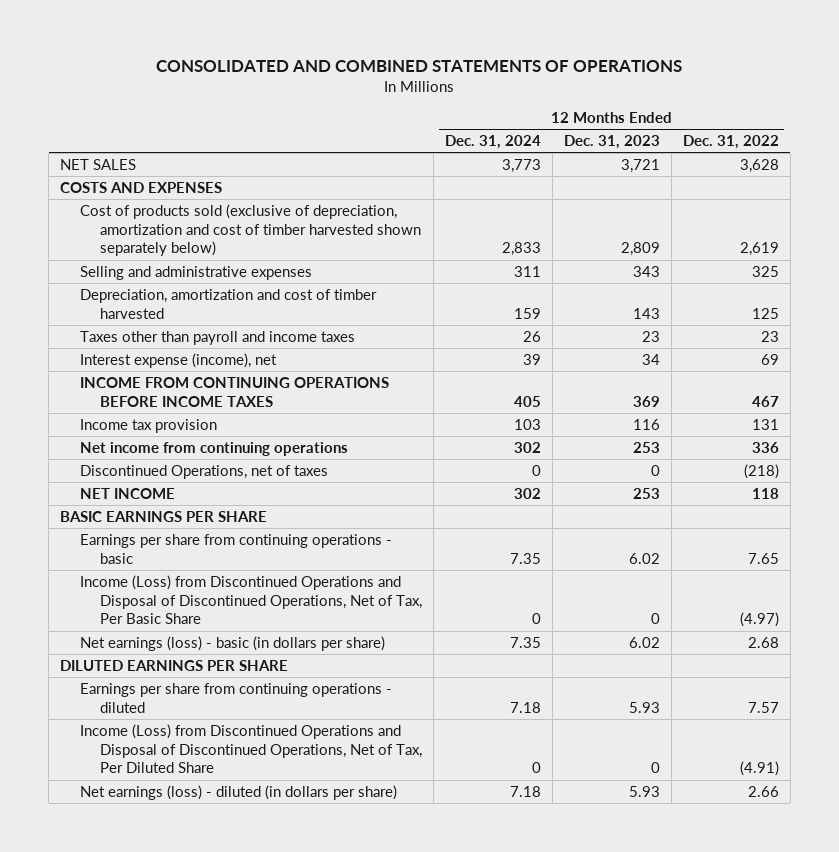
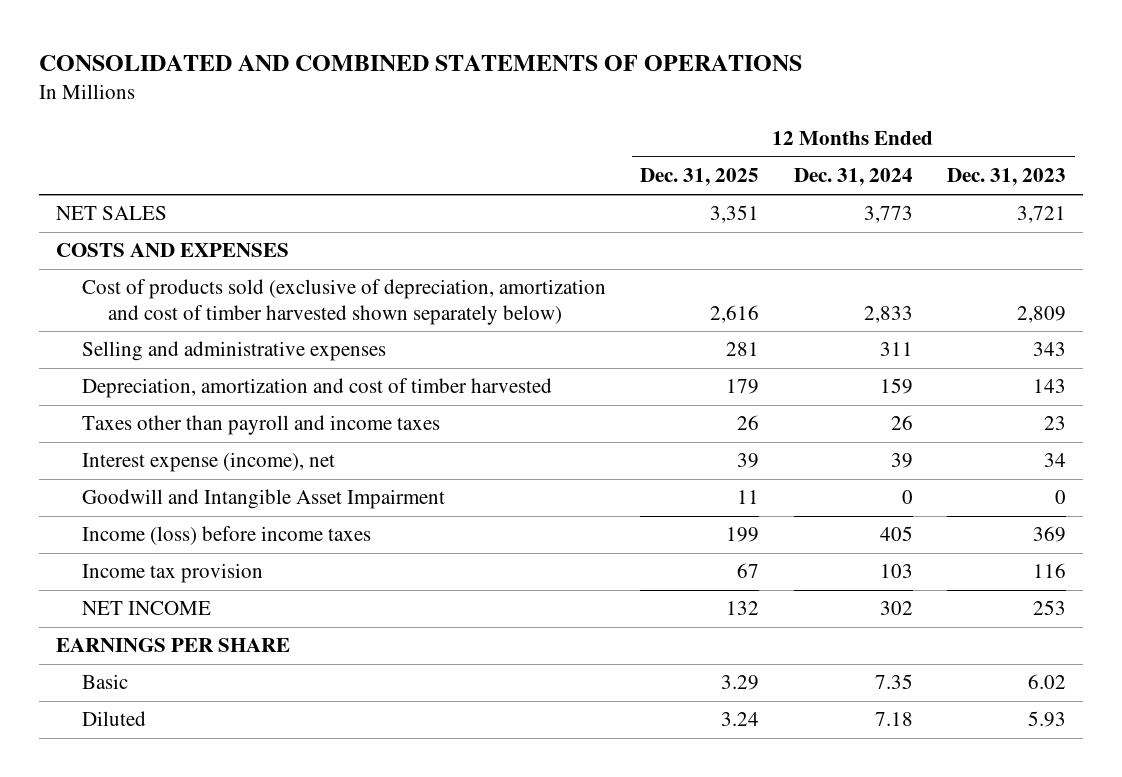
[682,135,779,150] Dec. 31, 2022 -> none
none -> [640,168,760,187] Dec. 31, 2025
none -> [82,489,446,510] Goodwill and Intangible Asset Impairment
[80,376,390,407] INCOME FROM CONTINUING OPERATIONS BEFORE INCOME TAXES -> [82,526,372,546] Income (loss) before income taxes
[80,441,349,456] Net income from continuing operations -> none
[80,464,329,479] Discontinued Operations, net of taxes -> none
[80,533,393,564] Earnings per share from continuing operations - basic -> none
[80,574,423,625] Income (Loss) from Discontinued Operations and Disposal of Discontinued Operations, Net of Tax, Per Basic Share -> none
[60,659,289,671] DILUTED EARNINGS PER SHARE -> none
[80,682,393,713] Earnings per share from continuing operations - diluted -> none
[80,723,423,774] Income (Loss) from Discontinued Operations and Disposal of Discontinued Operations, Net of Tax, Per Diluted Share -> none
[60,510,268,522] BASIC EARNINGS PER SHARE -> [55,638,290,653] EARNINGS PER SHARE
[80,635,386,651] Net earnings (loss) - basic (in dollars per share) -> [82,674,129,690] Basic
[80,784,398,800] Net earnings (loss) - diluted (in dollars per share) -> [82,711,147,727] Diluted

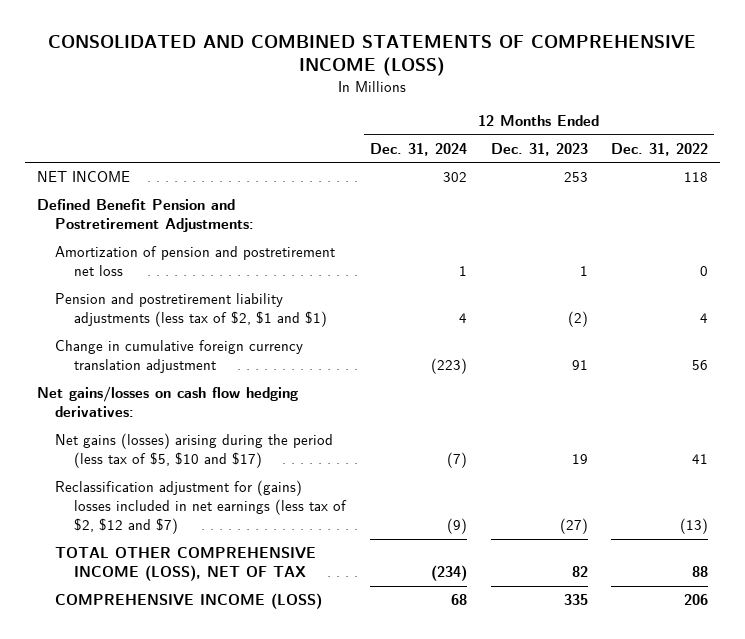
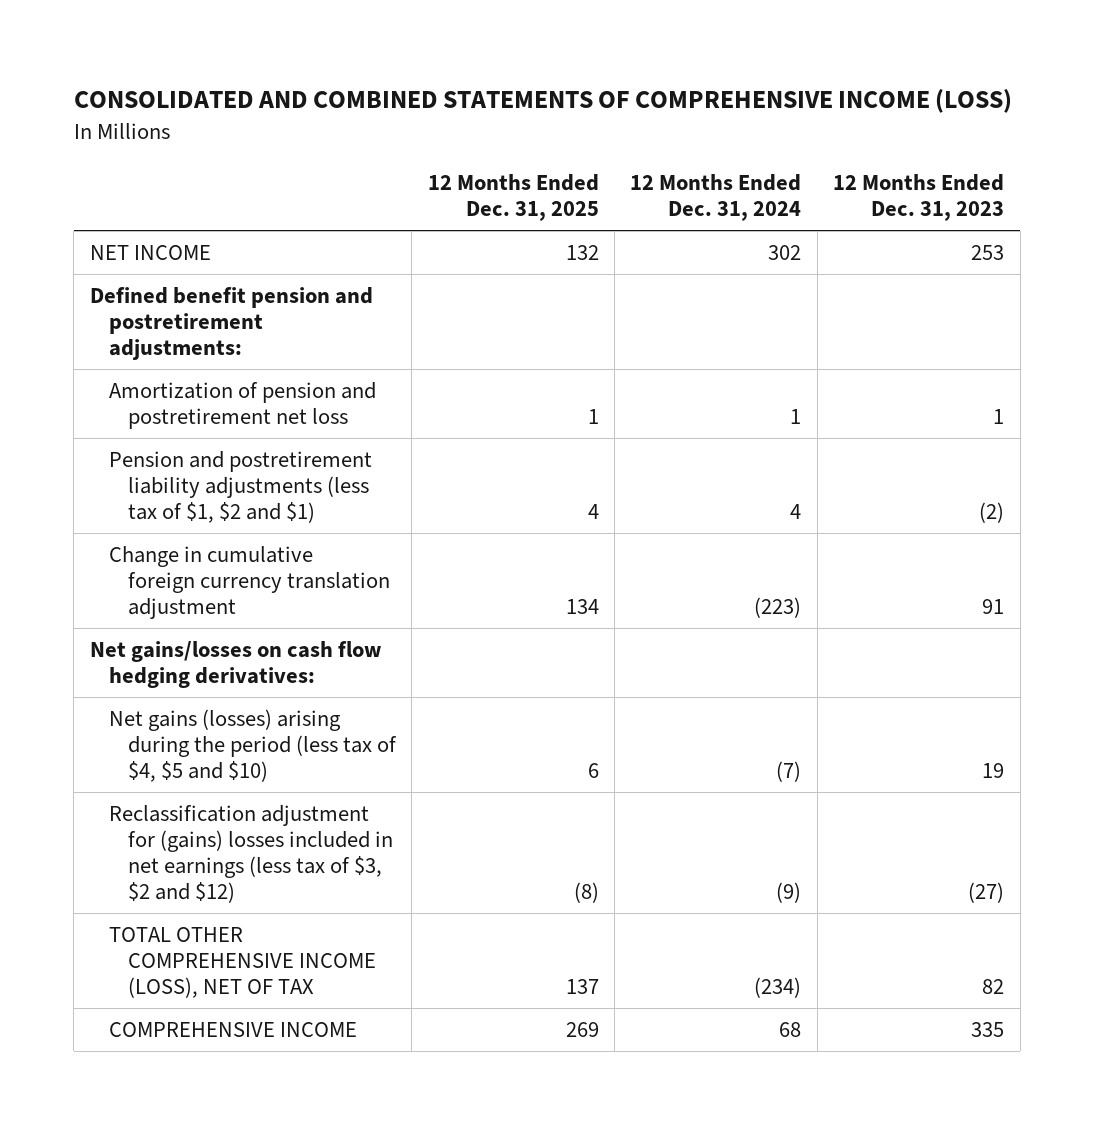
[611,142,709,156] Dec. 31, 2022 -> none
none -> [427,173,599,222] 12 Months Ended Dec. 31, 2025
[36,199,255,233] Defined Benefit Pension and Postretirement Adjustments: -> [89,286,373,361] Defined benefit pension and postretirement adjustments:
[55,293,327,328] Pension and postretirement liability adjustments (less tax of $2, $1 and $1) -> [108,450,372,524] Pension and postretirement liability adjustments (less tax of $1, $2 and $1)
[55,433,334,469] Net gains (losses) arising during the period (less tax of $5, $10 and $17) -> [108,708,397,783] Net gains (losses) arising during the period (less tax of $4, $5 and $10)
[55,480,347,535] Reclassification adjustment for (gains) losses included in net earnings (less tax of $2, $12 and $7) -> [108,804,393,904] Reclassification adjustment for (gains) losses included in net earnings (less tax of $3, $2 and $12)
[55,593,323,610] COMPREHENSIVE INCOME (LOSS) -> [108,1021,357,1037] COMPREHENSIVE INCOME

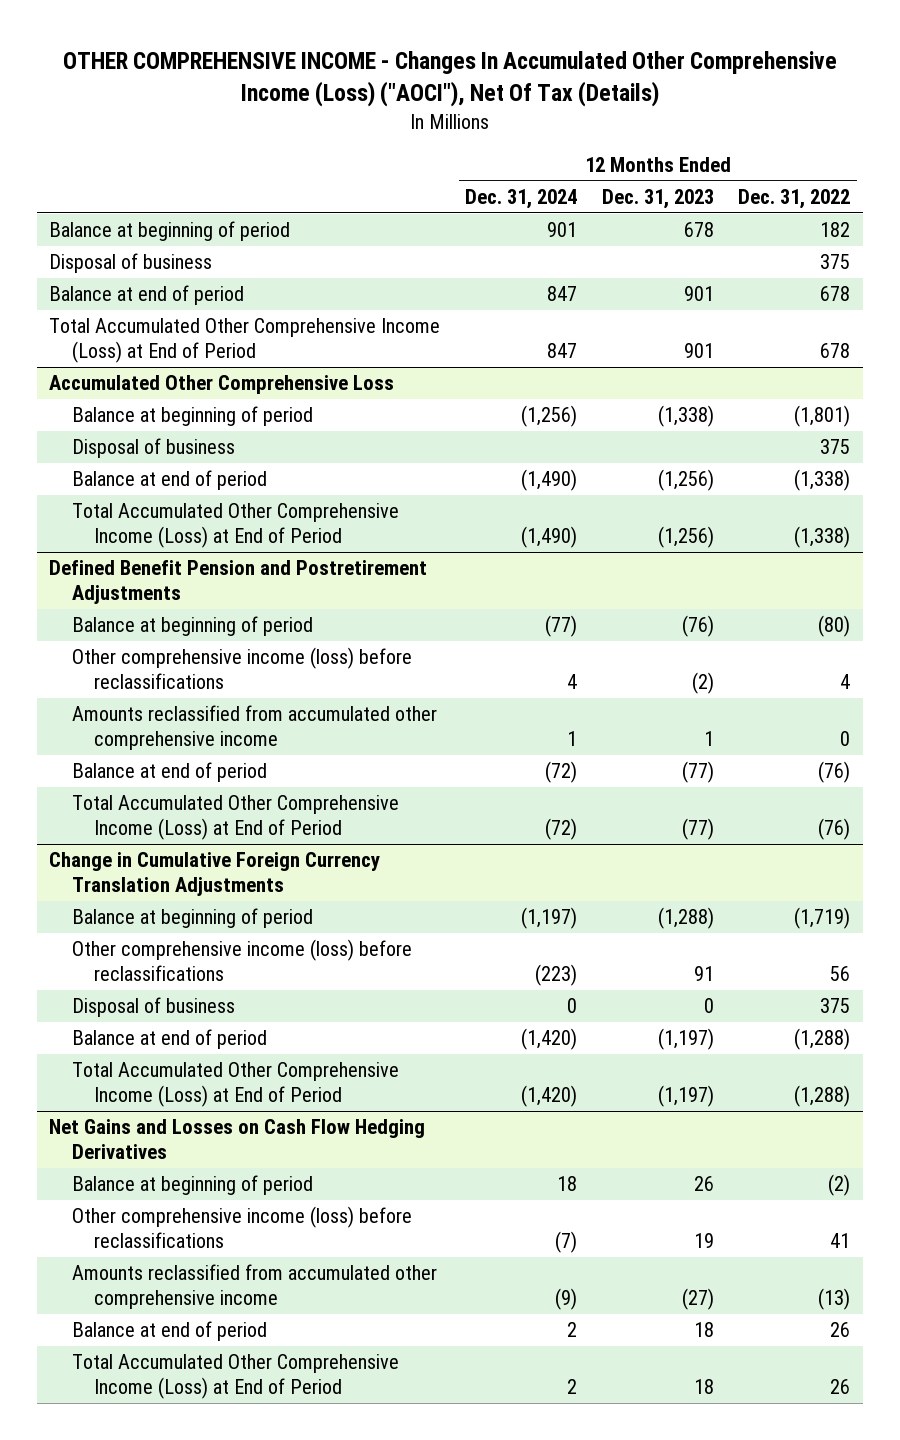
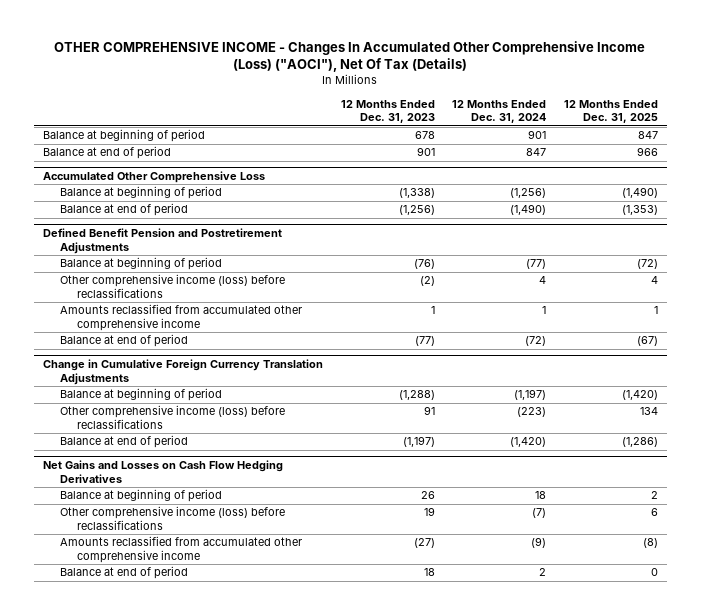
[738,189,851,210] Dec. 31, 2022 -> none
none -> [563,99,658,124] 12 Months Ended Dec. 31, 2025
[49,253,213,274] Disposal of business -> none
[49,318,441,364] Total Accumulated Other Comprehensive Income (Loss) at End of Period -> none
[71,438,235,459] Disposal of business -> none
[71,503,399,549] Total Accumulated Other Comprehensive Income (Loss) at End of Period -> none
[71,795,399,841] Total Accumulated Other Comprehensive Income (Loss) at End of Period -> none
[71,997,235,1018] Disposal of business -> none
[71,1062,399,1108] Total Accumulated Other Comprehensive Income (Loss) at End of Period -> none
[71,1354,399,1400] Total Accumulated Other Comprehensive Income (Loss) at End of Period -> none

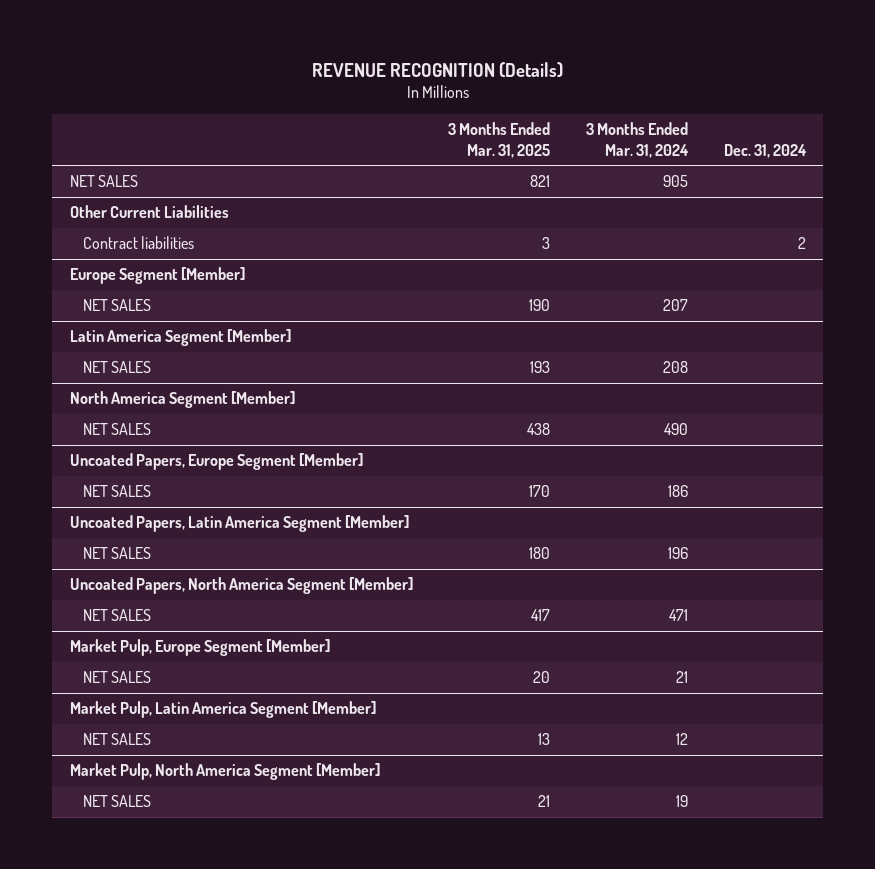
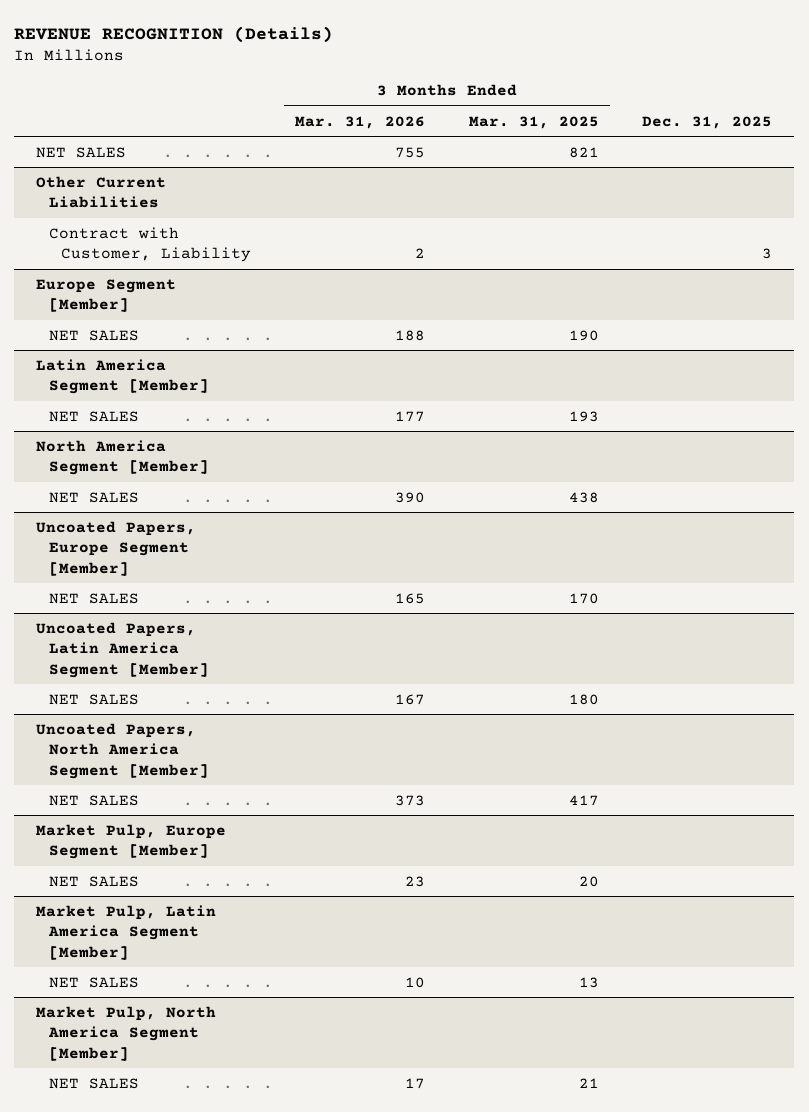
[585,122,689,158] 3 Months Ended Mar. 31, 2024 -> none
[723,143,807,158] Dec. 31, 2024 -> none
none -> [294,115,425,129] Mar. 31, 2026
none -> [642,115,773,129] Dec. 31, 2025
[82,236,194,250] Contract liabilities -> none
none -> [48,226,252,263] Contract with Customer, Liability

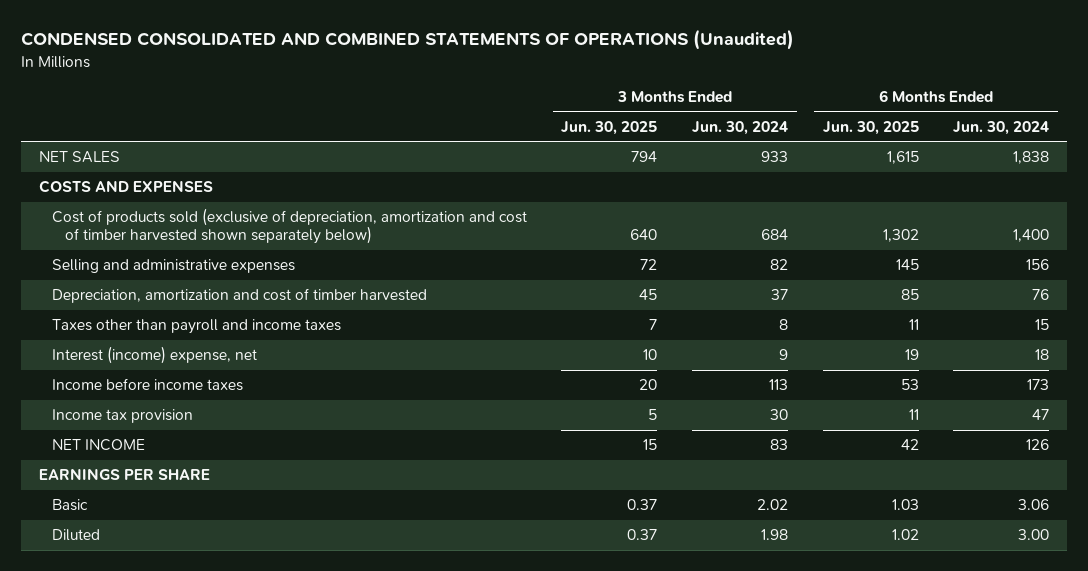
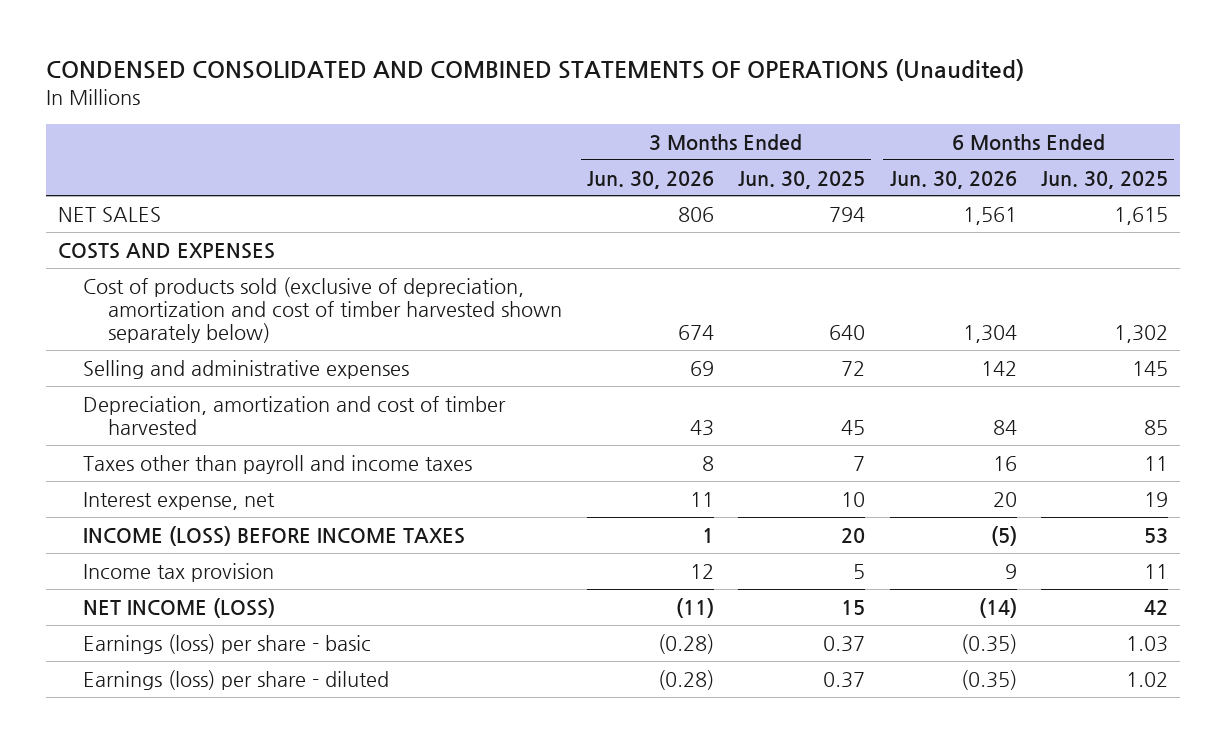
[691,120,788,135] Jun. 30, 2024 -> none
[953,120,1050,135] Jun. 30, 2024 -> none
none -> [586,170,714,189] Jun. 30, 2026
none -> [889,170,1017,189] Jun. 30, 2026
[51,346,257,365] Interest (income) expense, net -> [83,491,276,510] Interest expense, net
[51,378,243,392] Income before income taxes -> [83,525,466,546] INCOME (LOSS) BEFORE INCOME TAXES
[38,469,210,481] EARNINGS PER SHARE -> none
[51,439,145,452] NET INCOME -> [83,597,276,618] NET INCOME (LOSS)
[51,499,88,512] Basic -> [83,633,372,654] Earnings (loss) per share - basic
[51,529,100,542] Diluted -> [83,669,390,690] Earnings (loss) per share - diluted

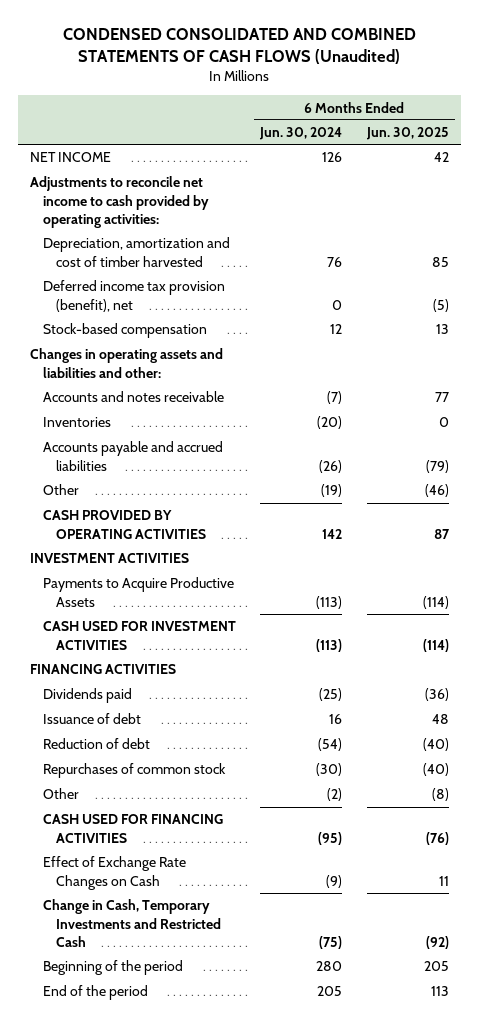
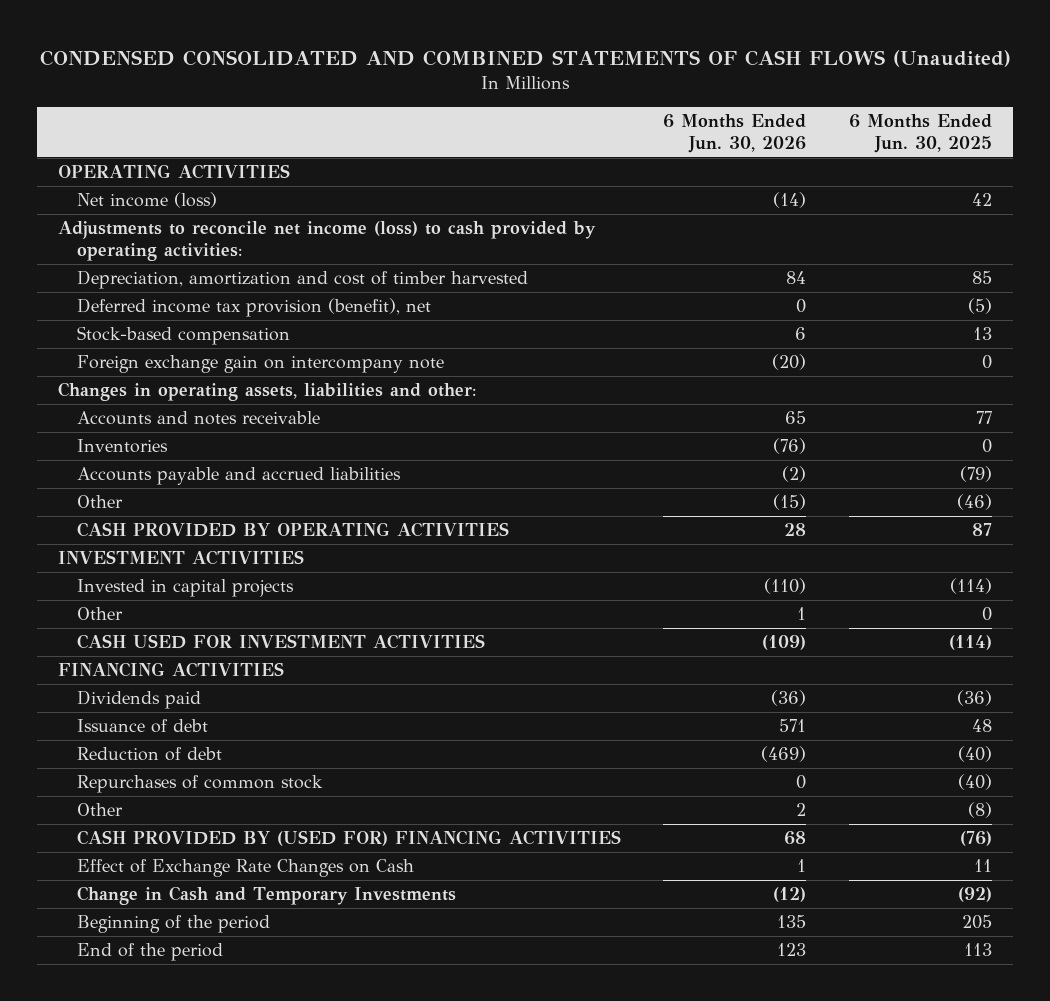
[259,127,343,141] Jun. 30, 2024 -> none
none -> [663,113,807,154] 6 Months Ended Jun. 30, 2026
none -> [58,163,291,179] OPERATING ACTIVITIES
[30,152,112,163] NET INCOME -> [76,191,217,208] Net income (loss)
[30,176,209,229] Adjustments to reconcile net income to cash provided by operating activities: -> [58,220,597,262] Adjustments to reconcile net income (loss) to cash provided by operating activities:
none -> [76,354,444,373] Foreign exchange gain on intercompany note
[30,348,224,378] Changes in operating assets and liabilities and other: -> [58,381,477,401] Changes in operating assets, liabilities and other:
[42,577,234,607] Payments to Acquire Productive Assets -> [76,578,294,597] Invested in capital projects
none -> [76,606,123,620] Other
[42,814,223,843] CASH USED FOR FINANCING ACTIVITIES -> [76,829,621,846] CASH PROVIDED BY (USED FOR) FINANCING ACTIVITIES
[42,899,221,948] Change in Cash, Temporary Investments and Restricted Cash -> [76,885,456,905] Change in Cash and Temporary Investments

